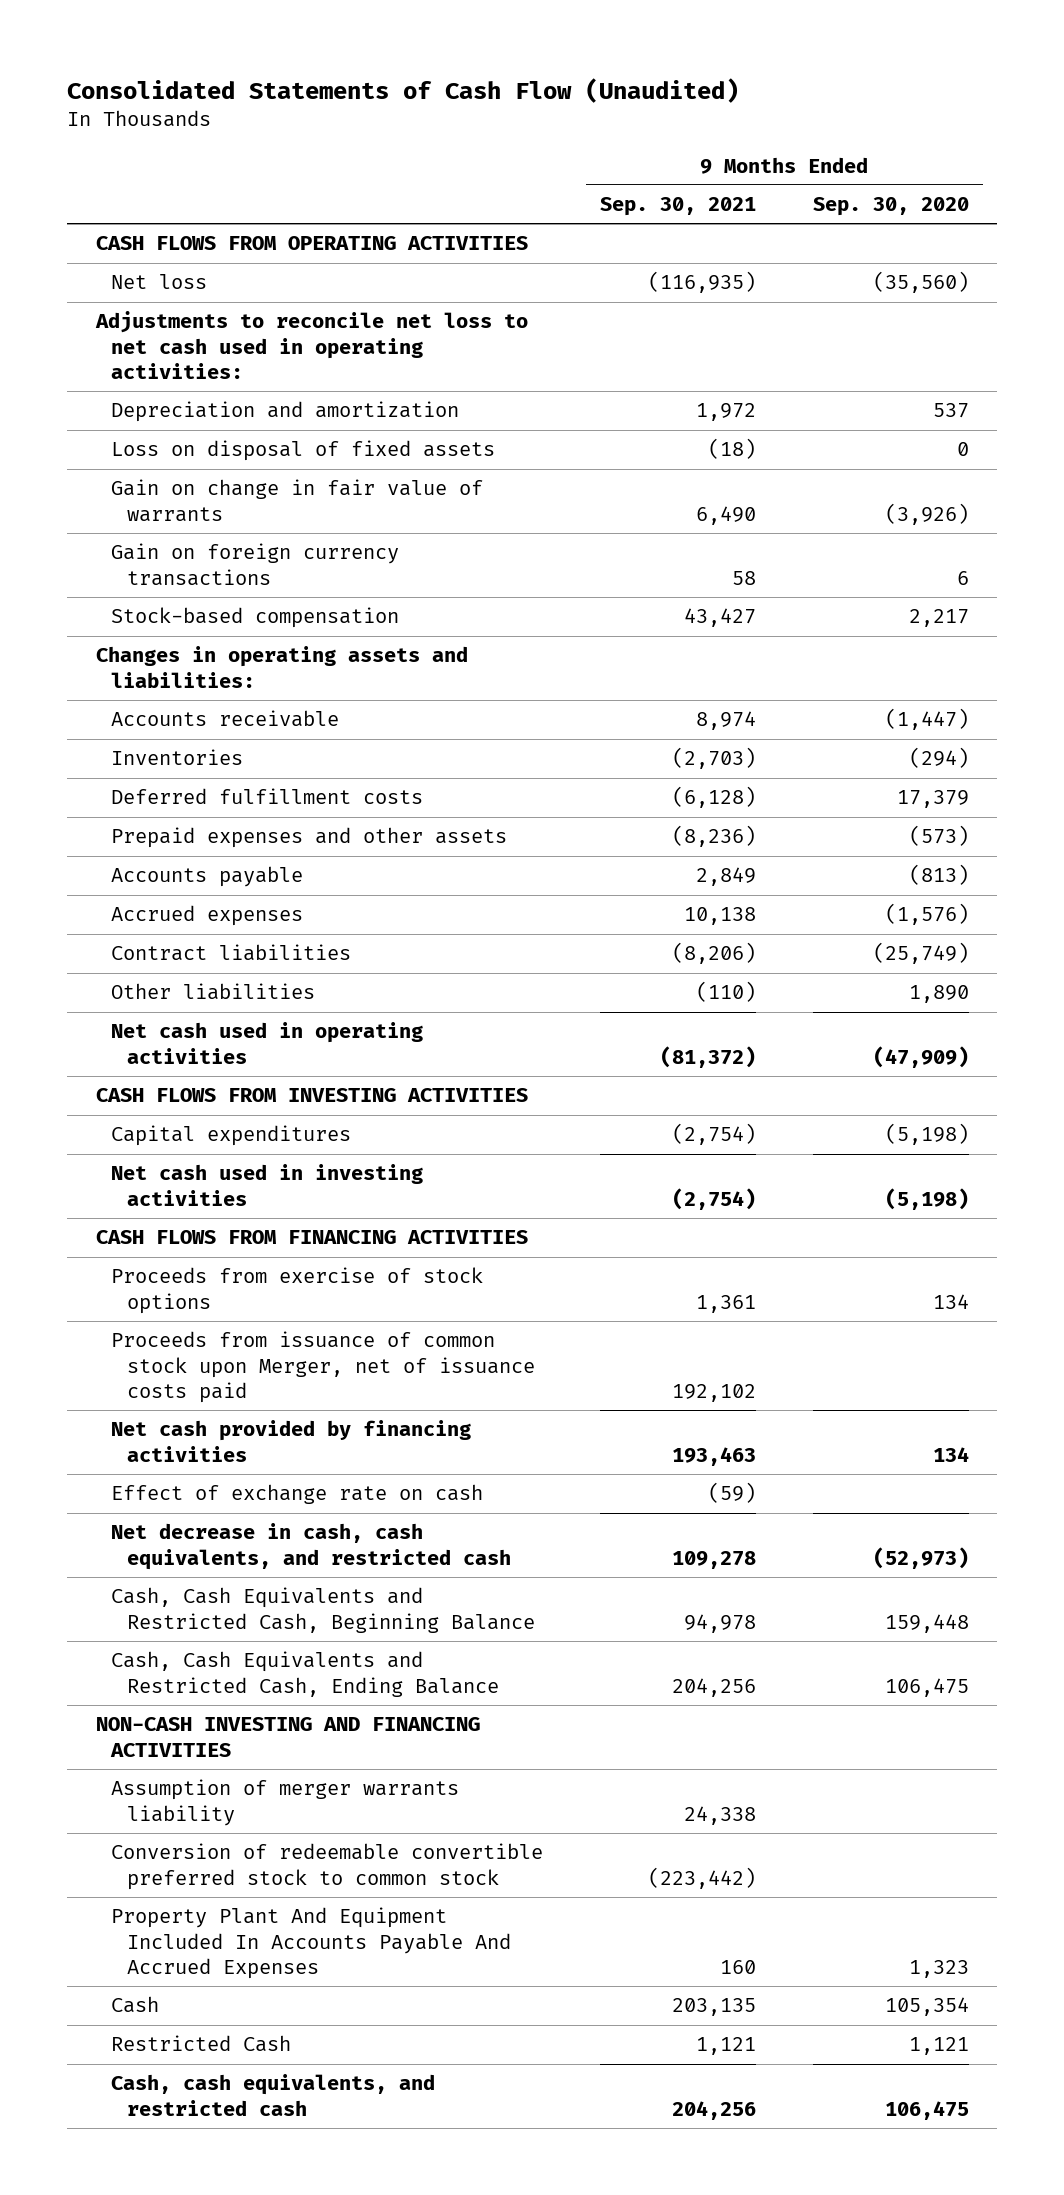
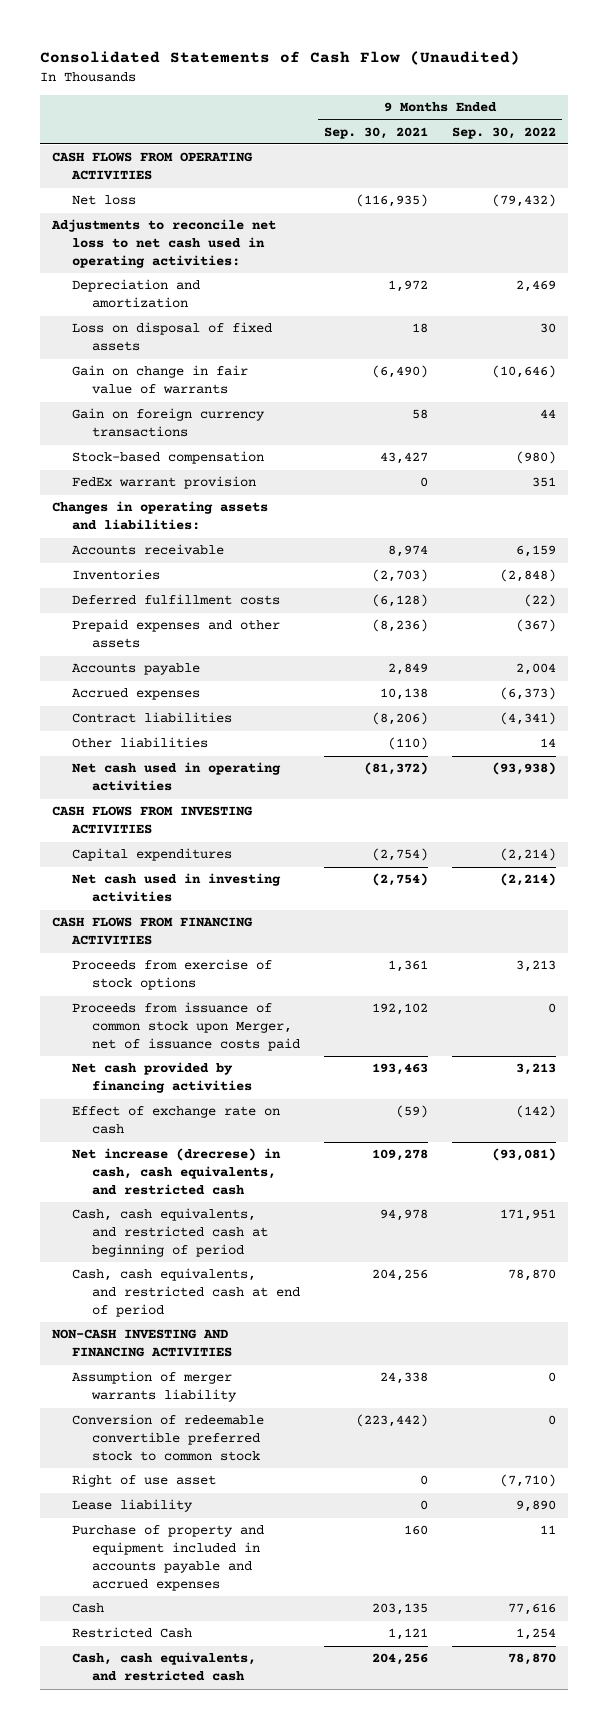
[812,197,969,217] Sep. 30, 2020 -> none
none -> [451,126,556,139] Sep. 30, 2022
[708,438,757,460] (18) -> [412,323,429,334] 18
[696,505,757,525] 6,490 -> [372,365,429,379] (6,490)
none -> [71,476,256,490] FedEx warrant provision
[111,1523,511,1570] Net decrease in cash, cash equivalents, and restricted cash -> [71,1148,281,1196] Net increase (drecrese) in cash, cash equivalents, and restricted cash
[111,1587,535,1633] Cash, Cash Equivalents and Restricted Cash, Beginning Balance -> [71,1208,269,1258] Cash, cash equivalents, and restricted cash at beginning of period
[111,1651,499,1697] Cash, Cash Equivalents and Restricted Cash, Ending Balance -> [71,1268,301,1318] Cash, cash equivalents, and restricted cash at end of period
none -> [71,1474,216,1488] Right of use asset
none -> [71,1499,193,1513] Lease liability
[111,1907,511,1980] Property Plant And Equipment Included In Accounts Payable And Accrued Expenses -> [71,1525,264,1592] Purchase of property and equipment included in accounts payable and accrued expenses

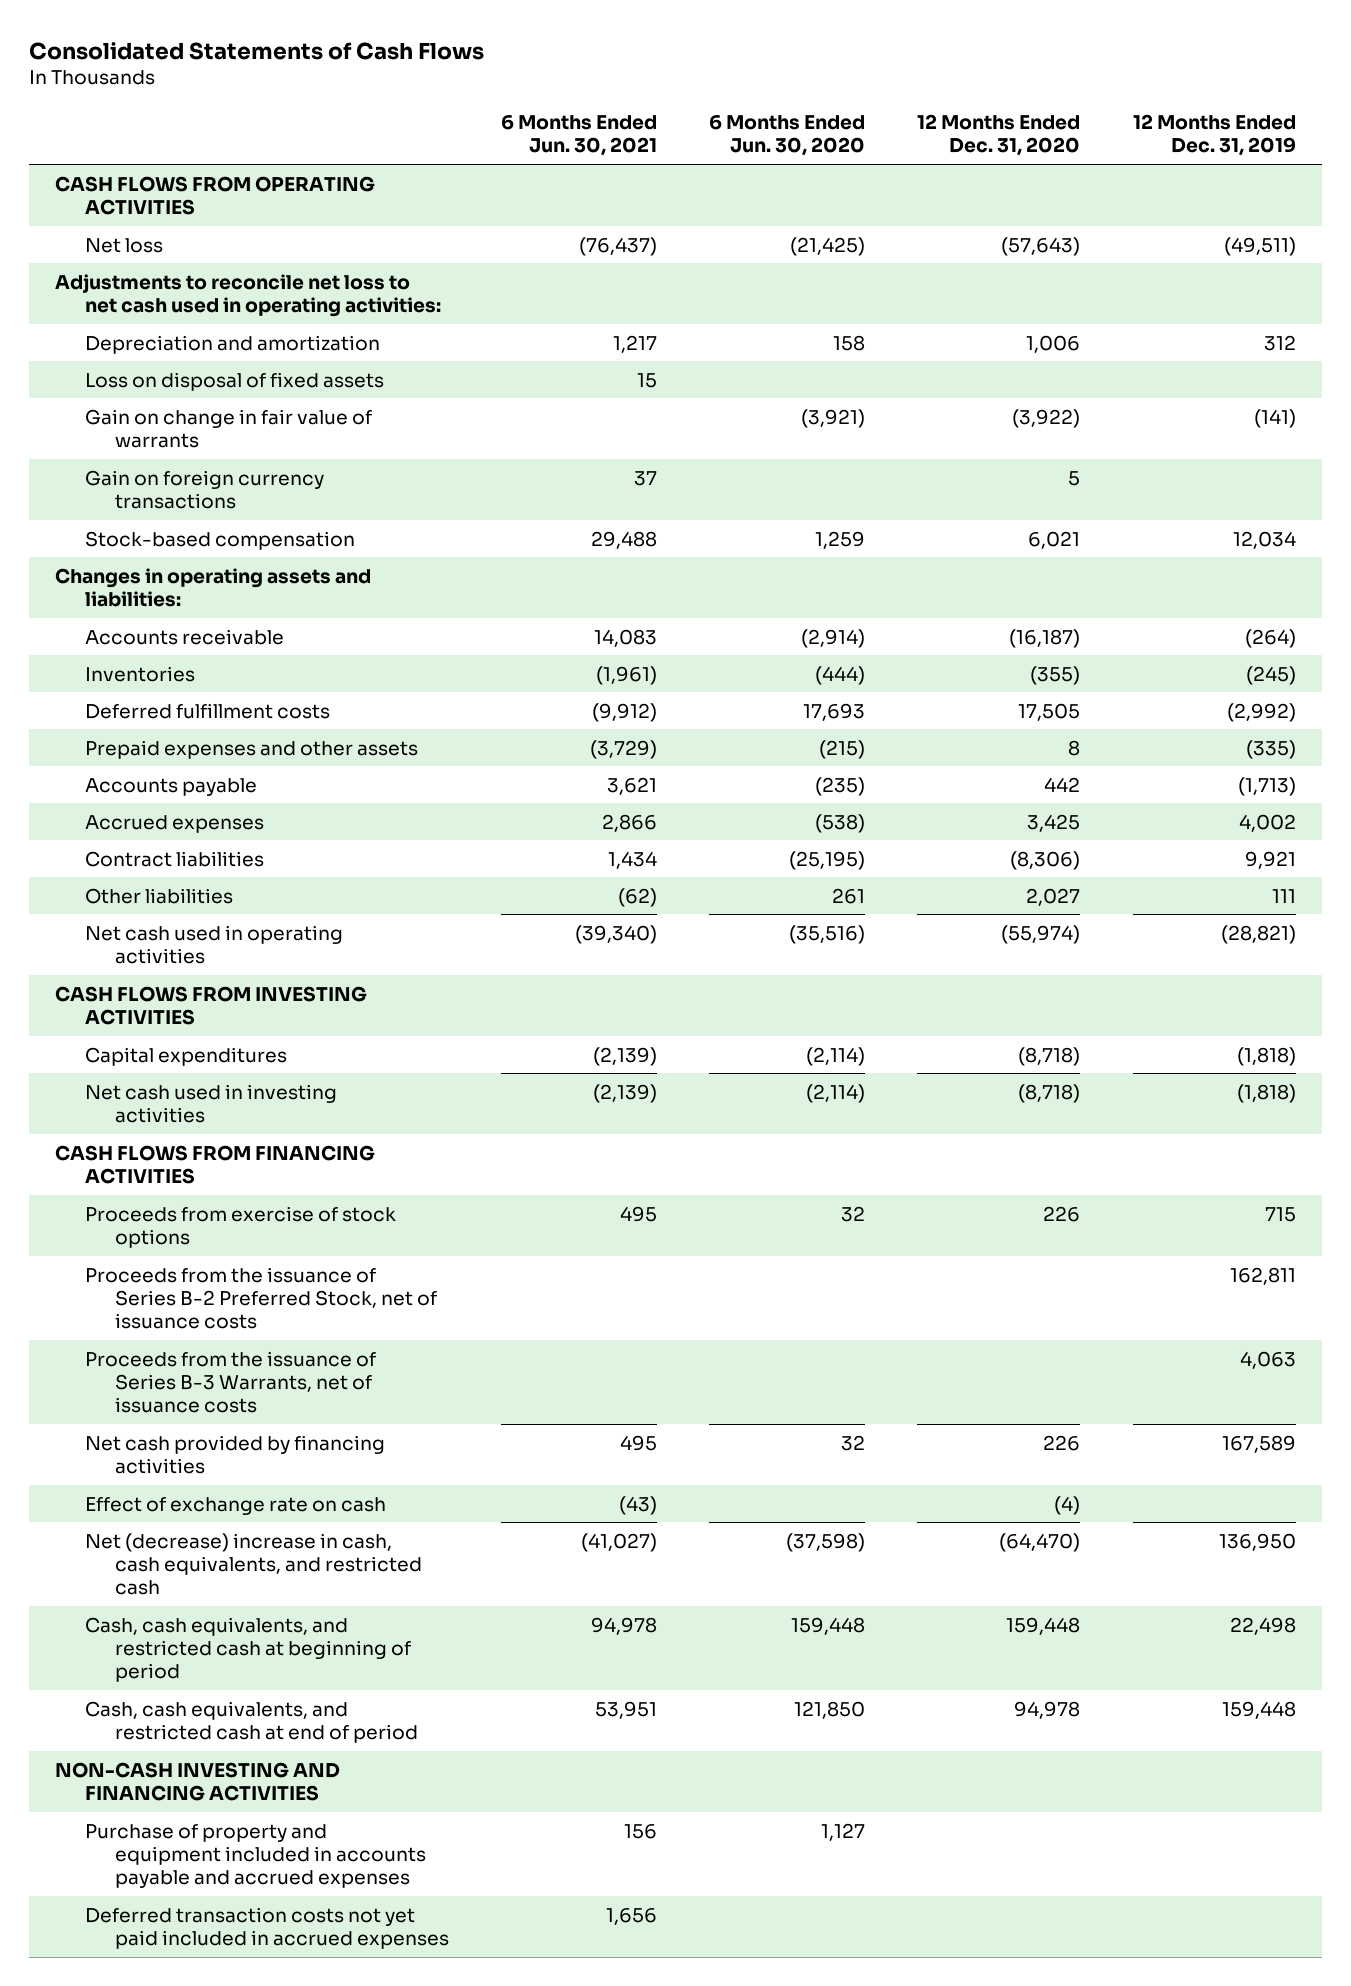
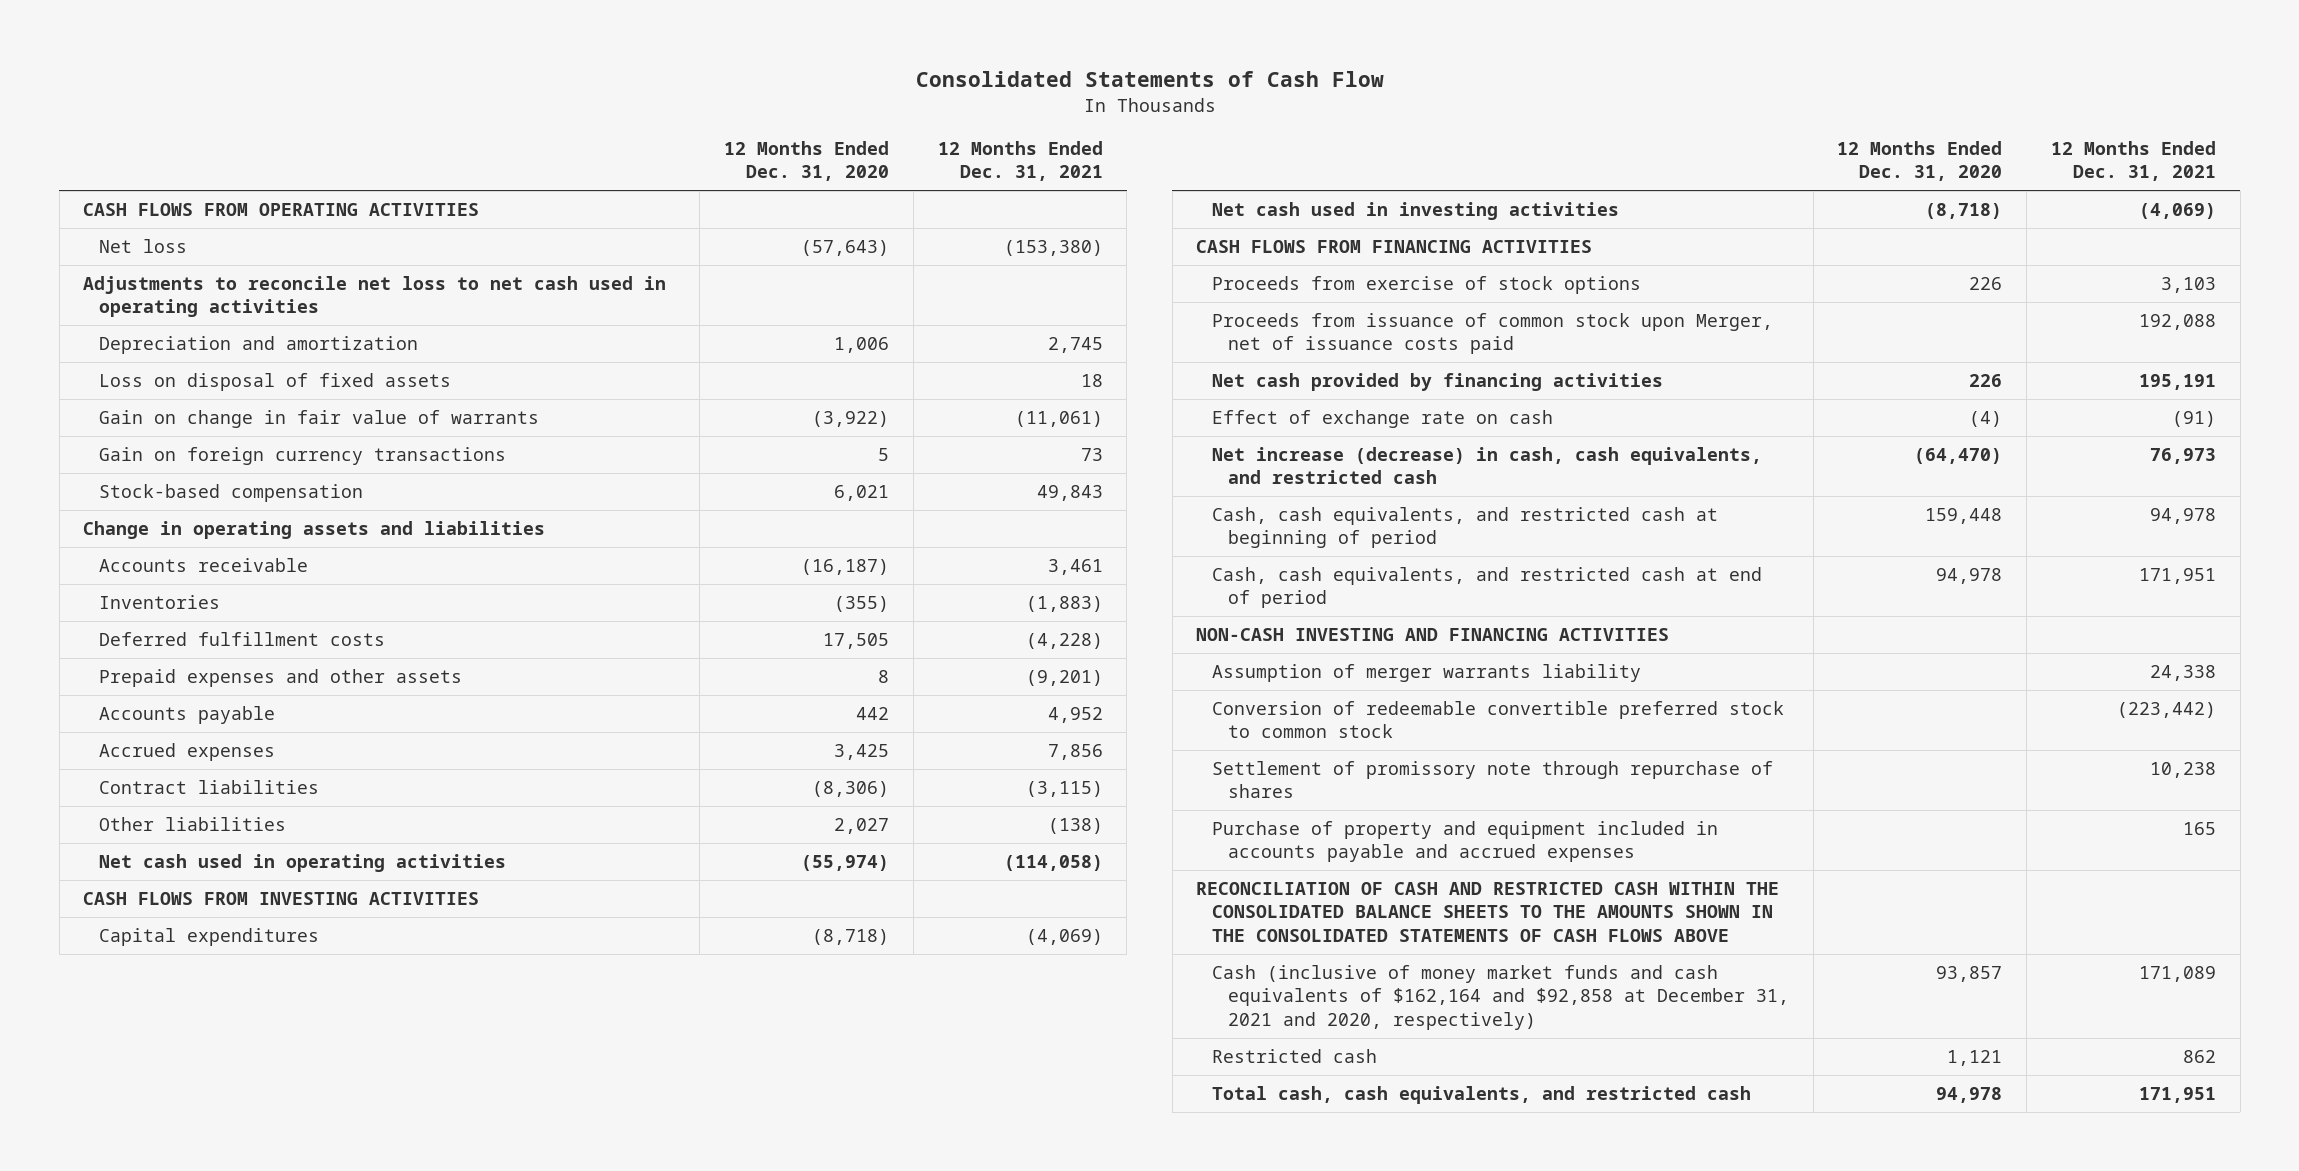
[28,41,484,60] Consolidated Statements of Cash Flows -> [915,71,1384,88] Consolidated Statements of Cash Flow
[501,115,658,157] 6 Months Ended Jun. 30, 2021 -> none
[709,115,866,157] 6 Months Ended Jun. 30, 2020 -> none
[1132,114,1296,157] 12 Months Ended Dec. 31, 2019 -> none
none -> [937,140,1103,182] 12 Months Ended Dec. 31, 2021
[55,273,441,317] Adjustments to reconcile net loss to net cash used in operating activities: -> [83,275,667,318] Adjustments to reconcile net loss to net cash used in operating activities
[55,567,372,607] Changes in operating assets and liabilities: -> [83,520,546,539] Change in operating assets and liabilities
[84,1266,437,1330] Proceeds from the issuance of Series B-2 Preferred Stock, net of issuance costs -> none
[84,1350,376,1414] Proceeds from the issuance of Series B-3 Warrants, net of issuance costs -> none
none -> [1212,312,1774,355] Proceeds from issuance of common stock upon Merger, net of issuance costs paid
[84,1532,422,1596] Net (decrease) increase in cash, cash equivalents, and restricted cash -> [1212,446,1763,485] Net increase (decrease) in cash, cash equivalents, and restricted cash
none -> [1212,663,1642,682] Assumption of merger warrants liability
none -> [1212,700,1785,739] Conversion of redeemable convertible preferred stock to common stock
none -> [1212,760,1774,799] Settlement of promissory note through repurchase of shares
[84,1906,449,1949] Deferred transaction costs not yet paid included in accrued expenses -> none
none -> [1196,881,1780,942] RECONCILIATION OF CASH AND RESTRICTED CASH WITHIN THE CONSOLIDATED BALANCE SHEETS TO THE AMOUNTS SHOWN IN THE CONSOLIDATED STATEMENTS OF CASH FLOWS ABOVE
none -> [1212,964,1789,1030] Cash (inclusive of money market funds and cash equivalents of $162,164 and $92,858 at December 31, 2021 and 2020, respectively)
none -> [1212,1048,1378,1063] Restricted cash
none -> [1212,1085,1752,1104] Total cash, cash equivalents, and restricted cash

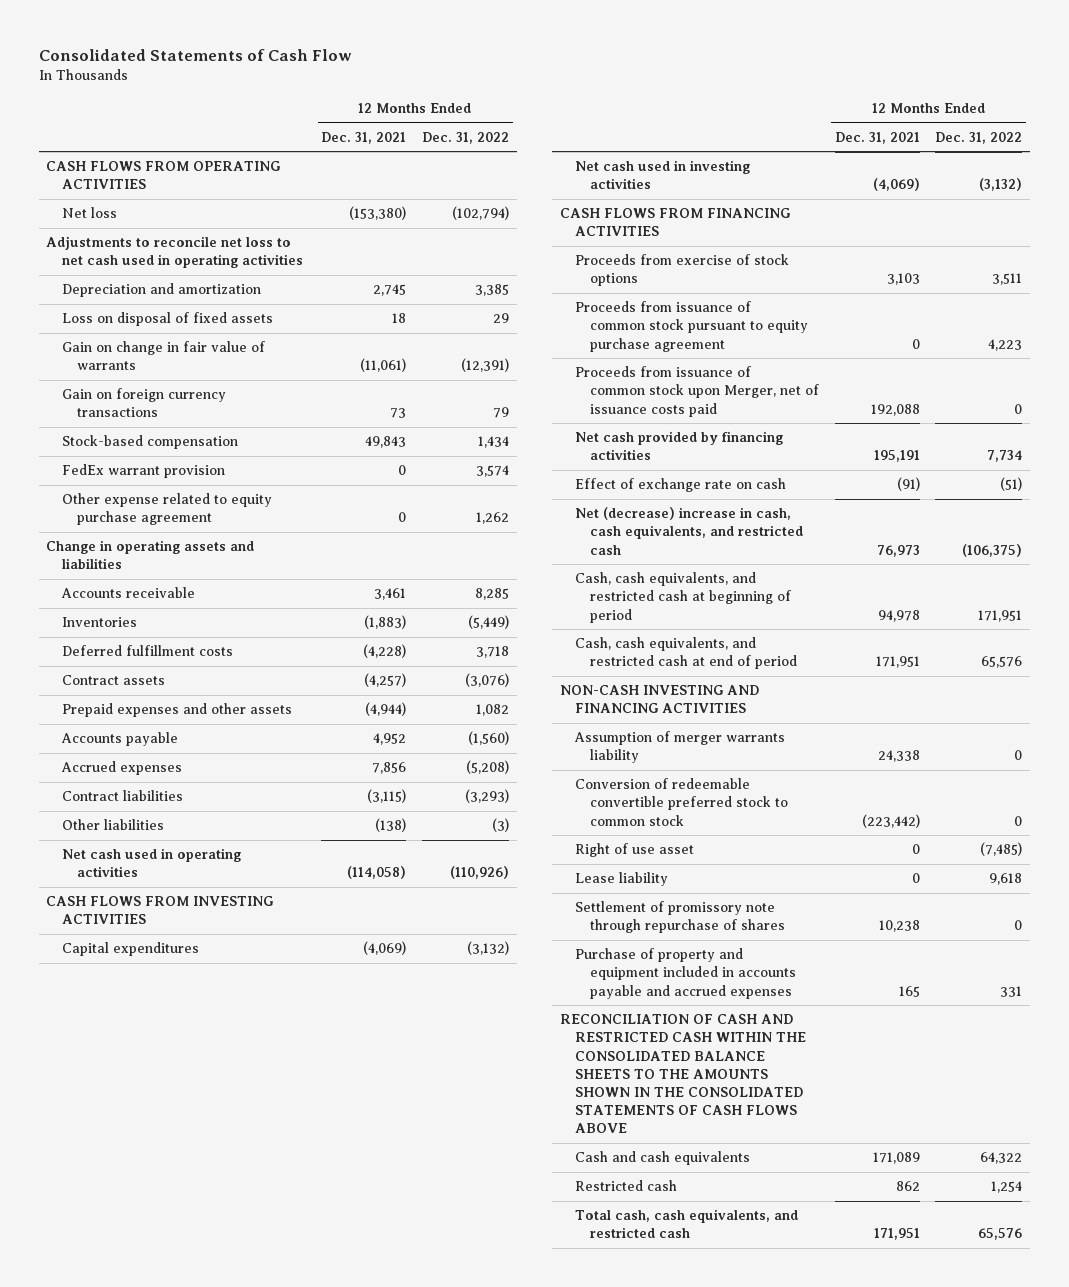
[724,140,890,182] 12 Months Ended Dec. 31, 2020 -> none
none -> [421,131,509,144] Dec. 31, 2022
none -> [61,464,225,479] FedEx warrant provision
none -> [61,493,272,526] Other expense related to equity purchase agreement
none -> [61,675,165,686] Contract assets
[1025,669,1103,686] (9,201) -> [365,702,407,717] (4,944)
none -> [575,301,809,352] Proceeds from issuance of common stock pursuant to equity purchase agreement
[1212,446,1763,485] Net increase (decrease) in cash, cash equivalents, and restricted cash -> [575,507,804,555] Net (decrease) increase in cash, cash equivalents, and restricted cash
none -> [575,843,695,858] Right of use asset
none -> [575,872,669,887] Lease liability
[1212,964,1789,1030] Cash (inclusive of money market funds and cash equivalents of $162,164 and $92,858 at December 31, 2021 and 2020, respectively) -> [575,1151,751,1166] Cash and cash equivalents

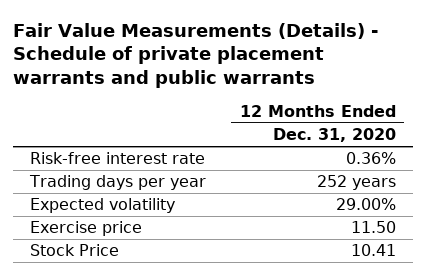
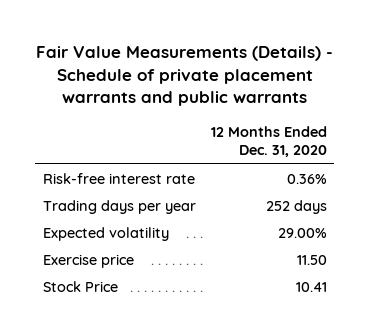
[316,175,396,191] 252 years -> [265,199,327,214] 252 days

